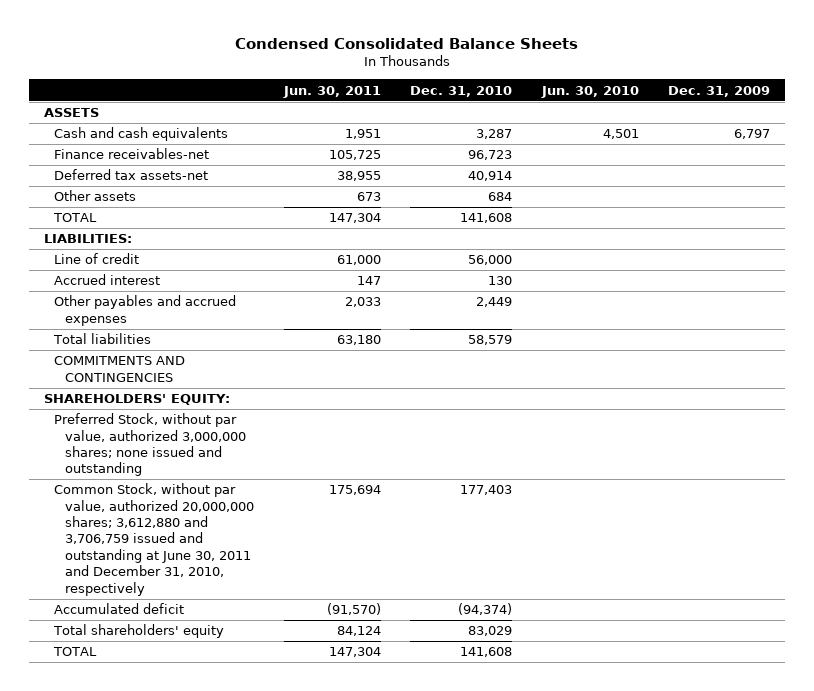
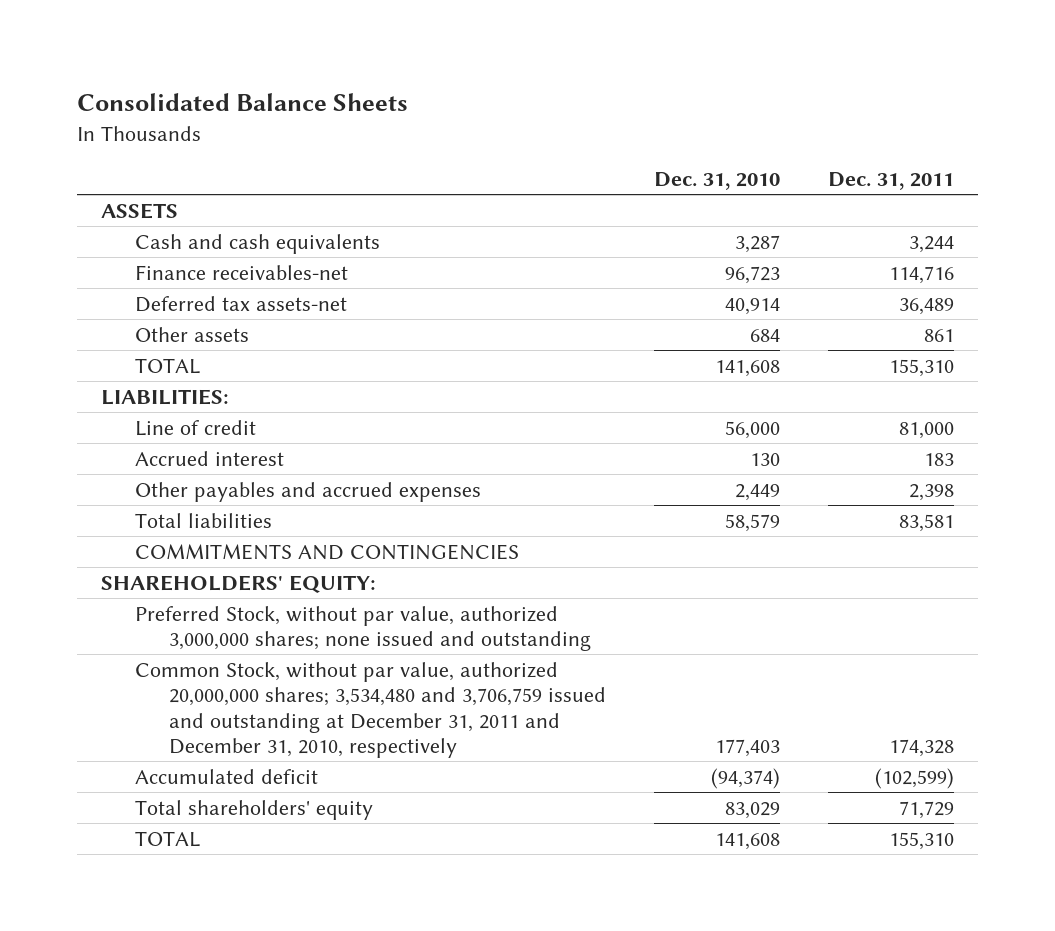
[234,37,578,49] Condensed Consolidated Balance Sheets -> [76,93,408,112] Consolidated Balance Sheets
[282,85,381,98] Jun. 30, 2011 -> none
[540,85,639,98] Jun. 30, 2010 -> none
[668,85,771,97] Dec. 31, 2009 -> none
none -> [828,171,955,190] Dec. 31, 2011
[54,483,255,596] Common Stock, without par value, authorized 20,000,000 shares; 3,612,880 and 3,706,759 issued and outstanding at June 30, 2011 and December 31, 2010, respectively -> [135,661,607,759] Common Stock, without par value, authorized 20,000,000 shares; 3,534,480 and 3,706,759 issued and outstanding at December 31, 2011 and December 31, 2010, respectively

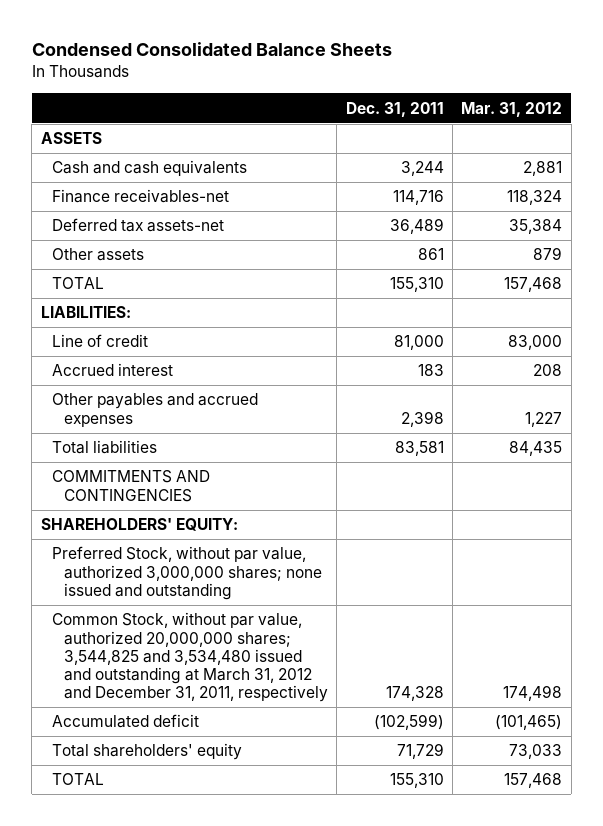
[76,93,408,112] Consolidated Balance Sheets -> [31,42,392,57] Condensed Consolidated Balance Sheets
[654,171,781,190] Dec. 31, 2010 -> none
none -> [461,101,563,117] Mar. 31, 2012
[135,661,607,759] Common Stock, without par value, authorized 20,000,000 shares; 3,534,480 and 3,706,759 issued and outstanding at December 31, 2011 and December 31, 2010, respectively -> [52,612,328,703] Common Stock, without par value, authorized 20,000,000 shares; 3,544,825 and 3,534,480 issued and outstanding at March 31, 2012 and December 31, 2011, respectively

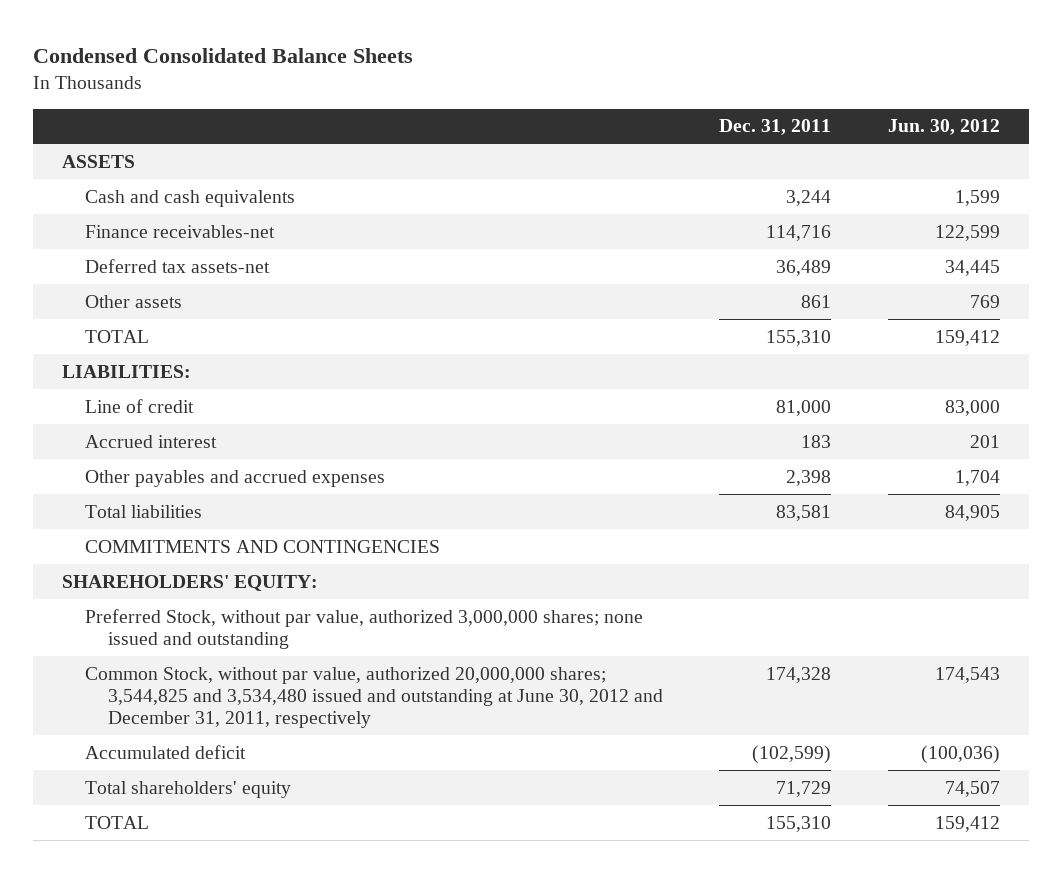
[461,101,563,117] Mar. 31, 2012 -> none
none -> [888,119,1001,136] Jun. 30, 2012
[52,612,328,703] Common Stock, without par value, authorized 20,000,000 shares; 3,544,825 and 3,534,480 issued and outstanding at March 31, 2012 and December 31, 2011, respectively -> [84,666,663,729] Common Stock, without par value, authorized 20,000,000 shares; 3,544,825 and 3,534,480 issued and outstanding at June 30, 2012 and December 31, 2011, respectively

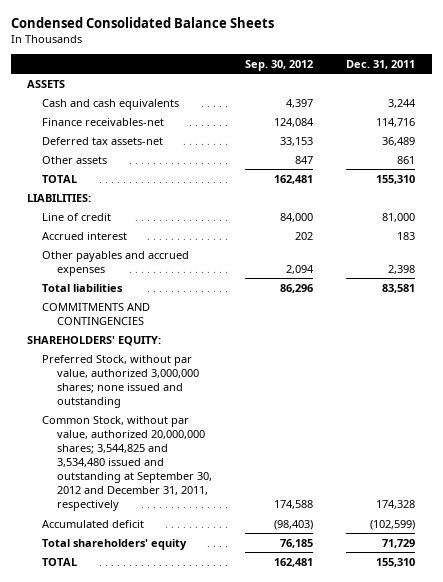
[888,119,1001,136] Jun. 30, 2012 -> none
none -> [244,59,313,71] Sep. 30, 2012
[84,666,663,729] Common Stock, without par value, authorized 20,000,000 shares; 3,544,825 and 3,534,480 issued and outstanding at June 30, 2012 and December 31, 2011, respectively -> [42,415,212,511] Common Stock, without par value, authorized 20,000,000 shares; 3,544,825 and 3,534,480 issued and outstanding at September 30, 2012 and December 31, 2011, respectively

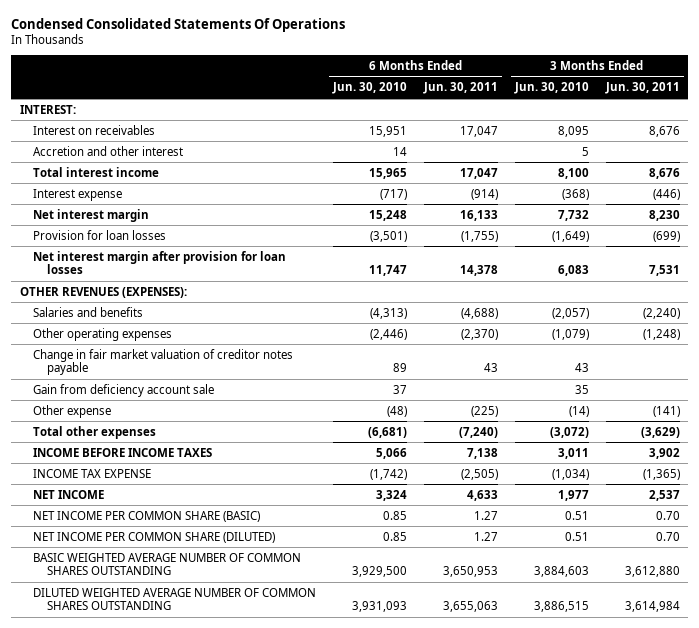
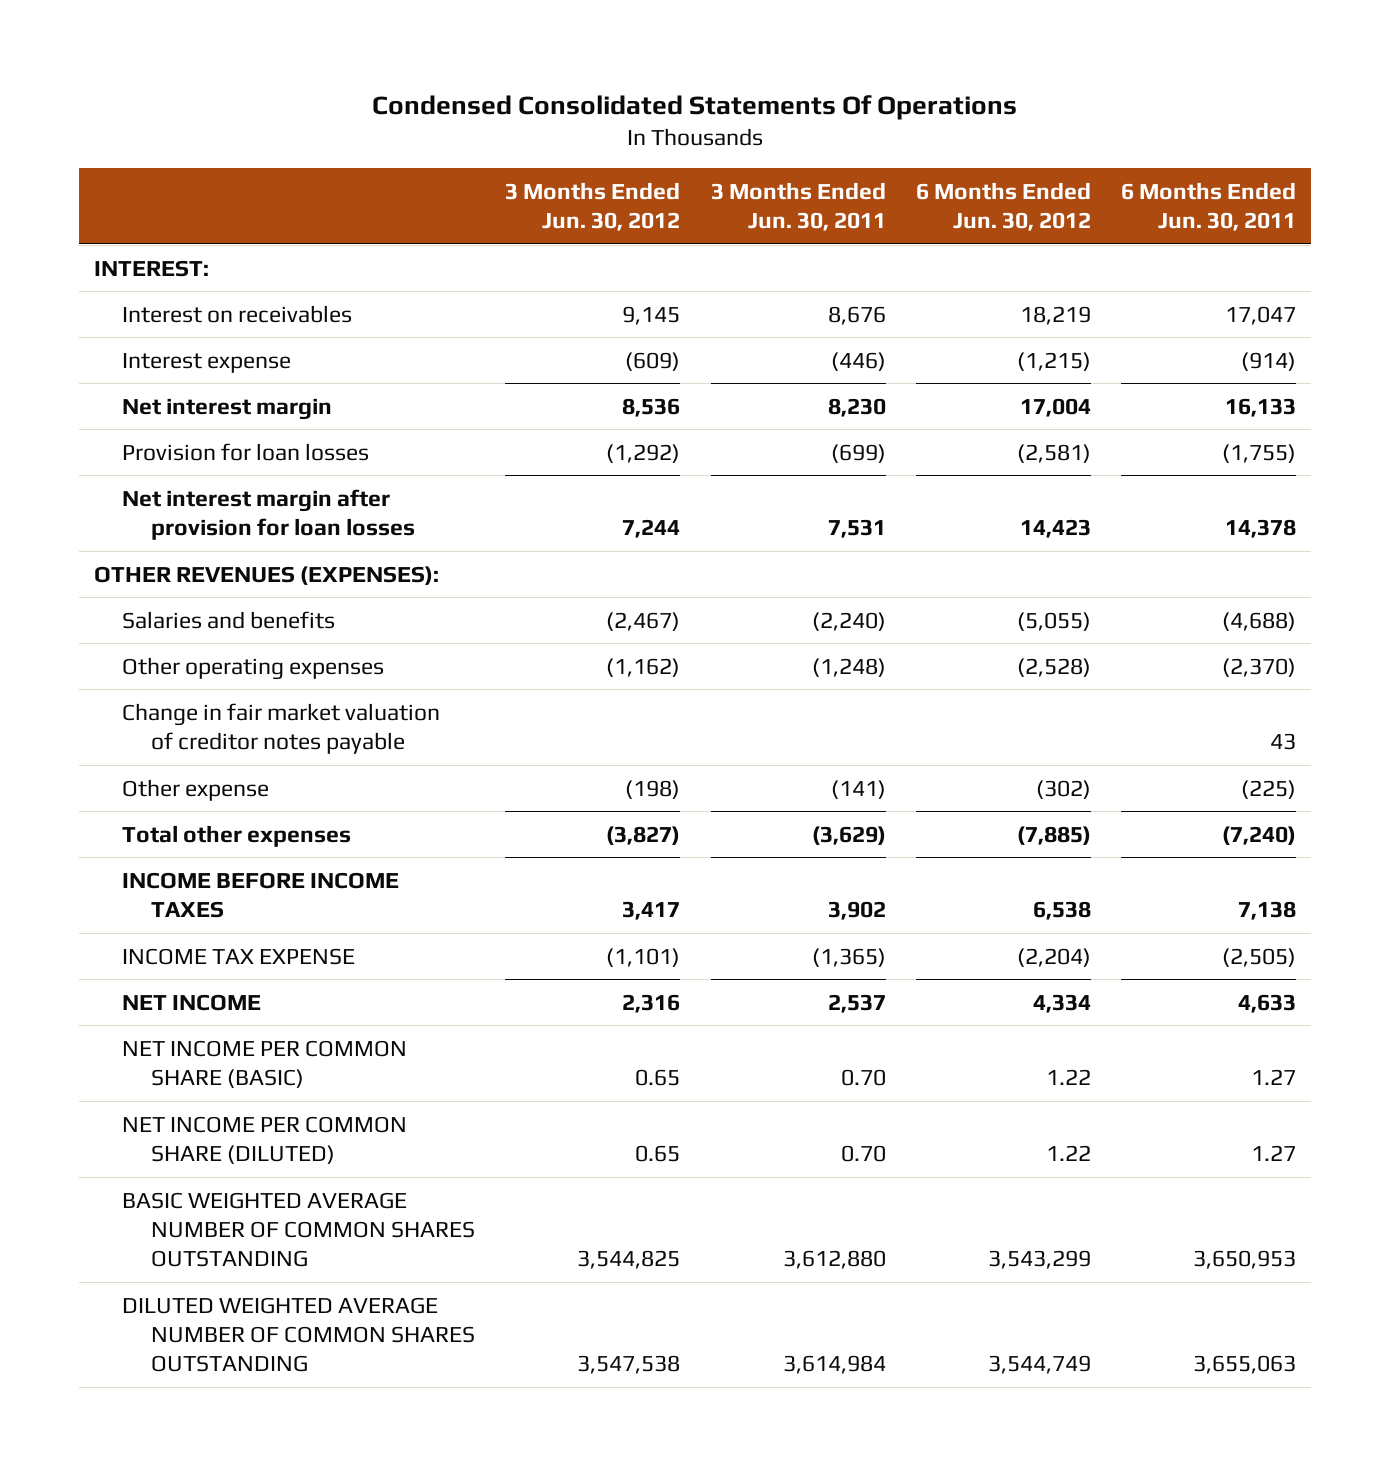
[332,82,408,95] Jun. 30, 2010 -> none
[513,82,589,95] Jun. 30, 2010 -> none
none -> [505,181,681,232] 3 Months Ended Jun. 30, 2012
none -> [915,181,1091,232] 6 Months Ended Jun. 30, 2012
[33,145,184,156] Accretion and other interest -> none
[33,166,160,177] Total interest income -> none
[33,383,215,397] Gain from deficiency account sale -> none

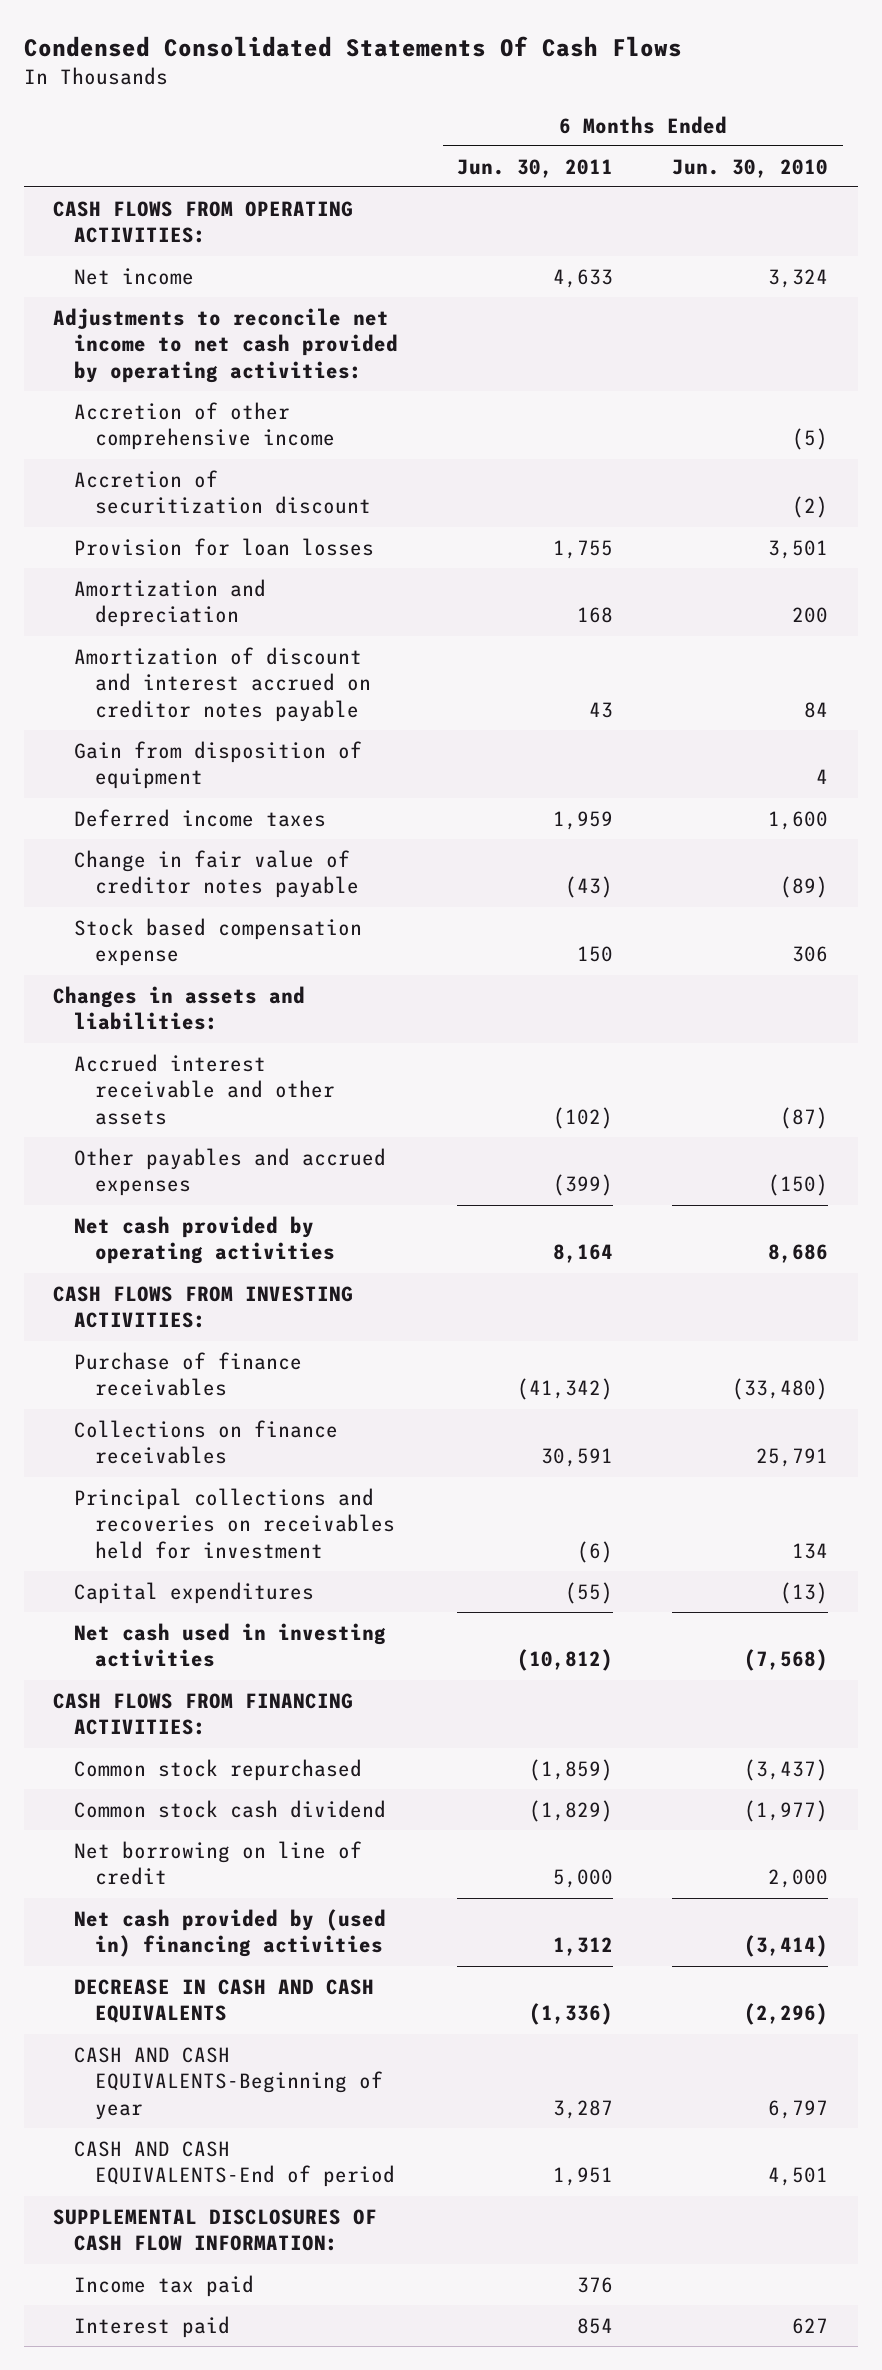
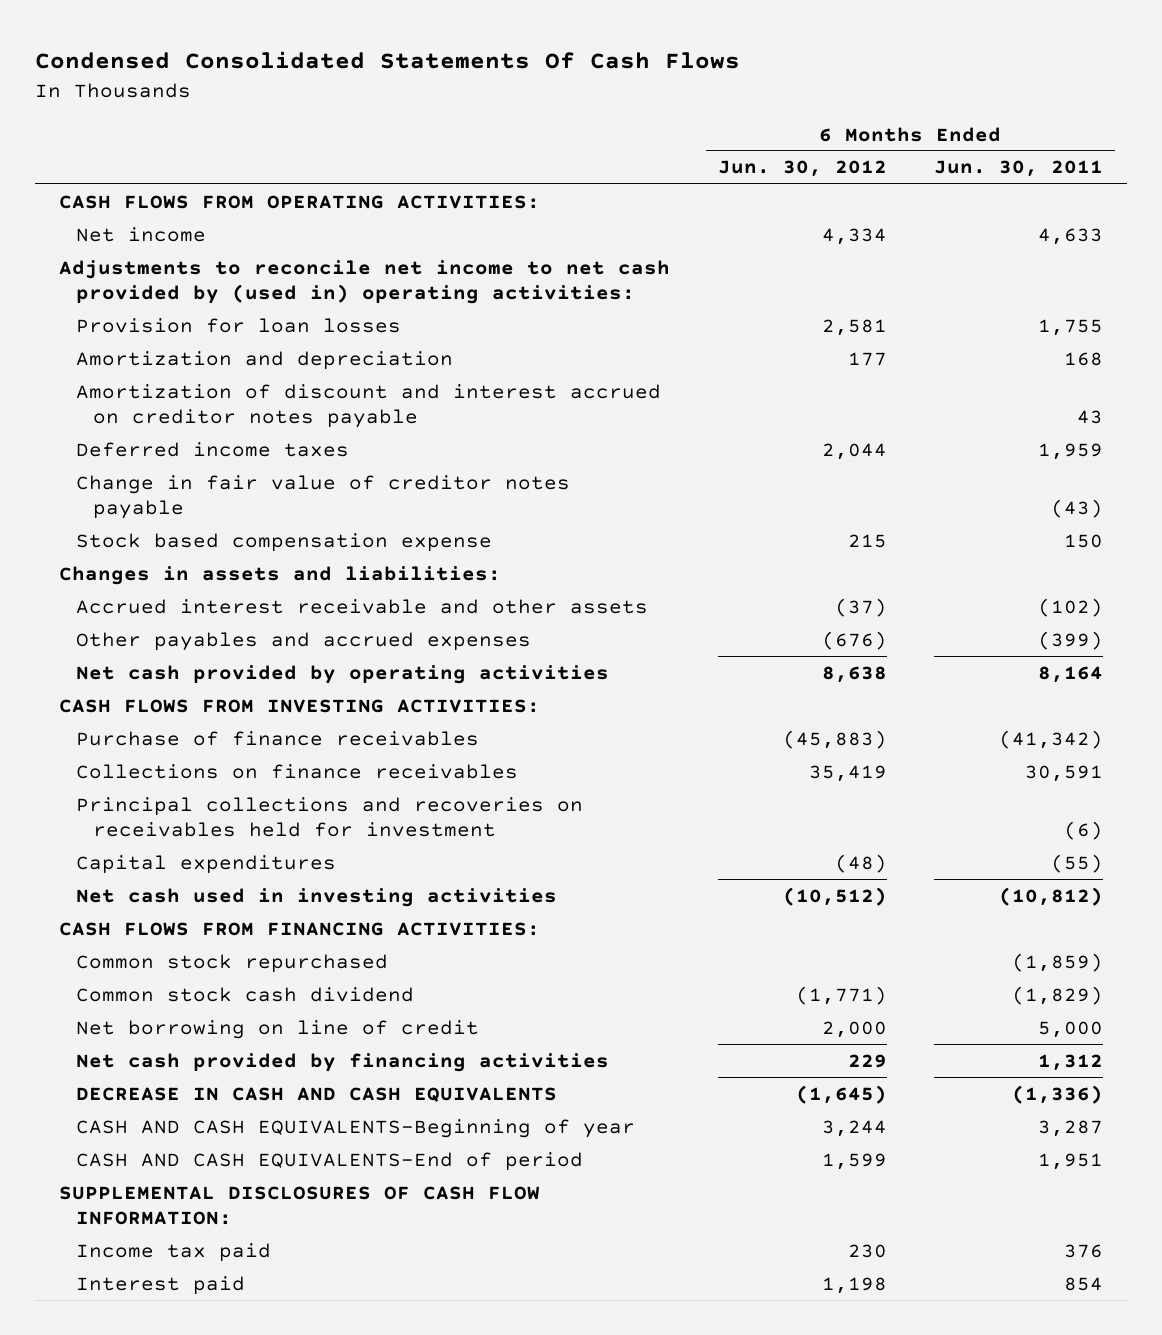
[672,158,829,178] Jun. 30, 2010 -> none
none -> [717,160,887,178] Jun. 30, 2012
[74,401,336,451] Accretion of other comprehensive income -> none
[74,469,372,515] Accretion of securitization discount -> none
[53,307,399,383] Adjustments to reconcile net income to net cash provided by operating activities: -> [59,259,671,304] Adjustments to reconcile net income to net cash provided by (used in) operating activities:
[74,740,363,790] Gain from disposition of equipment -> none
[74,1908,387,1958] Net cash provided by (used in) financing activities -> [76,1052,610,1072] Net cash provided by financing activities

